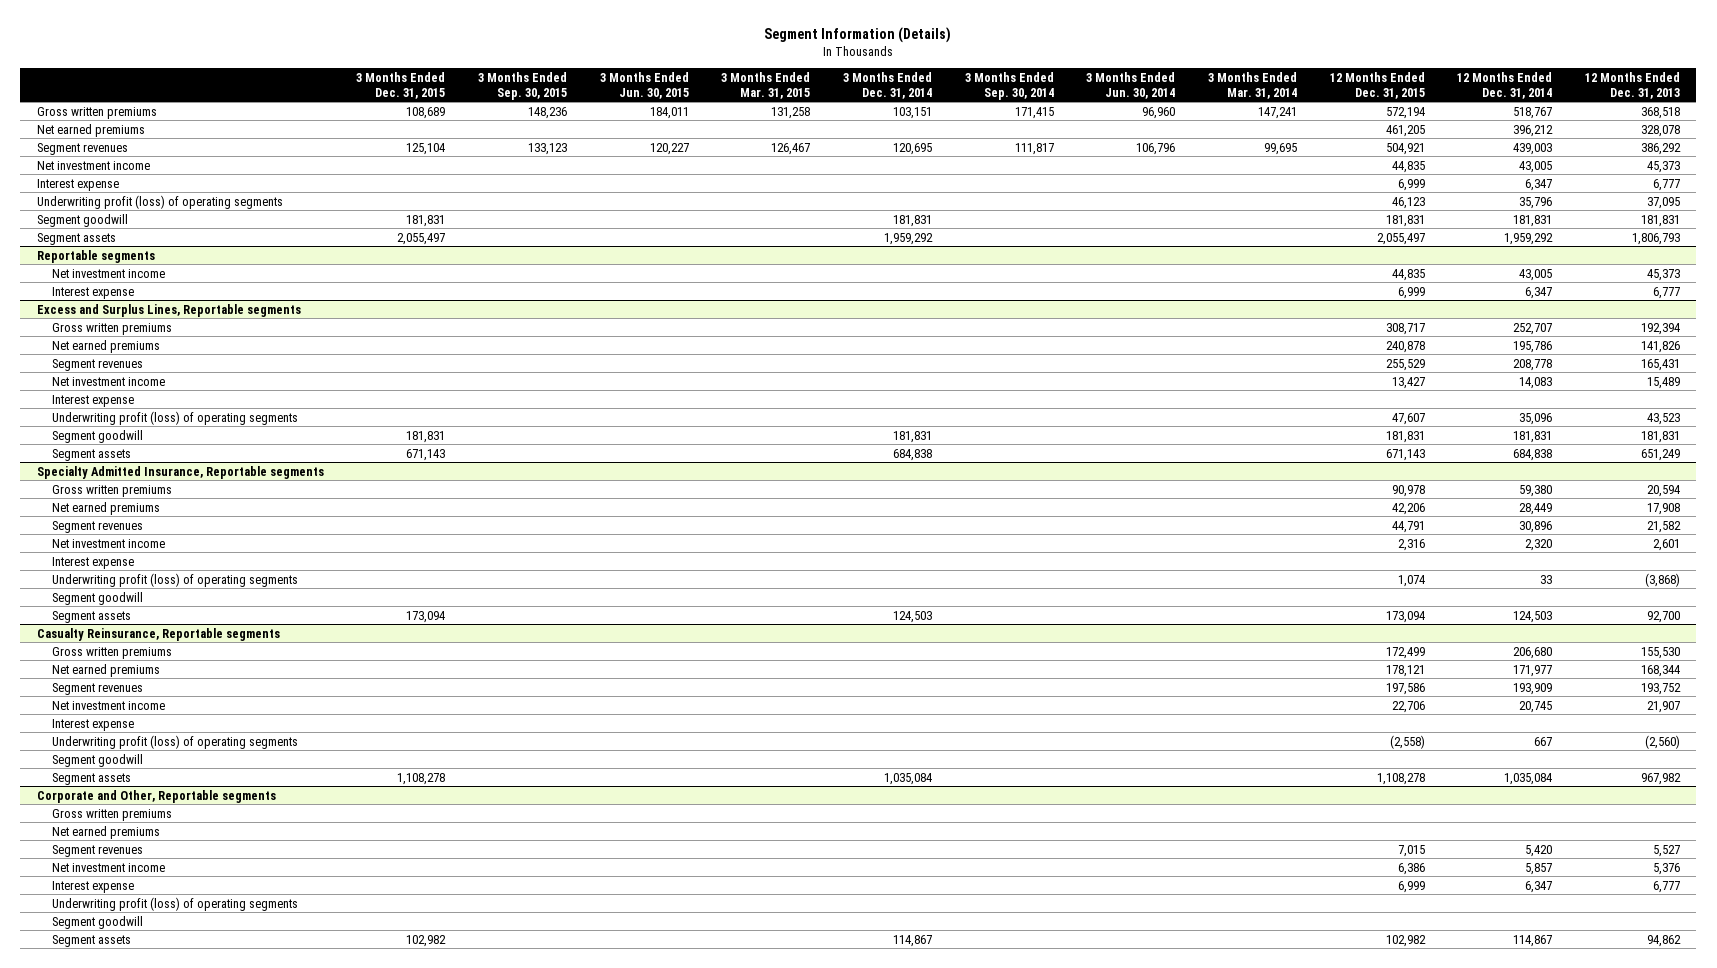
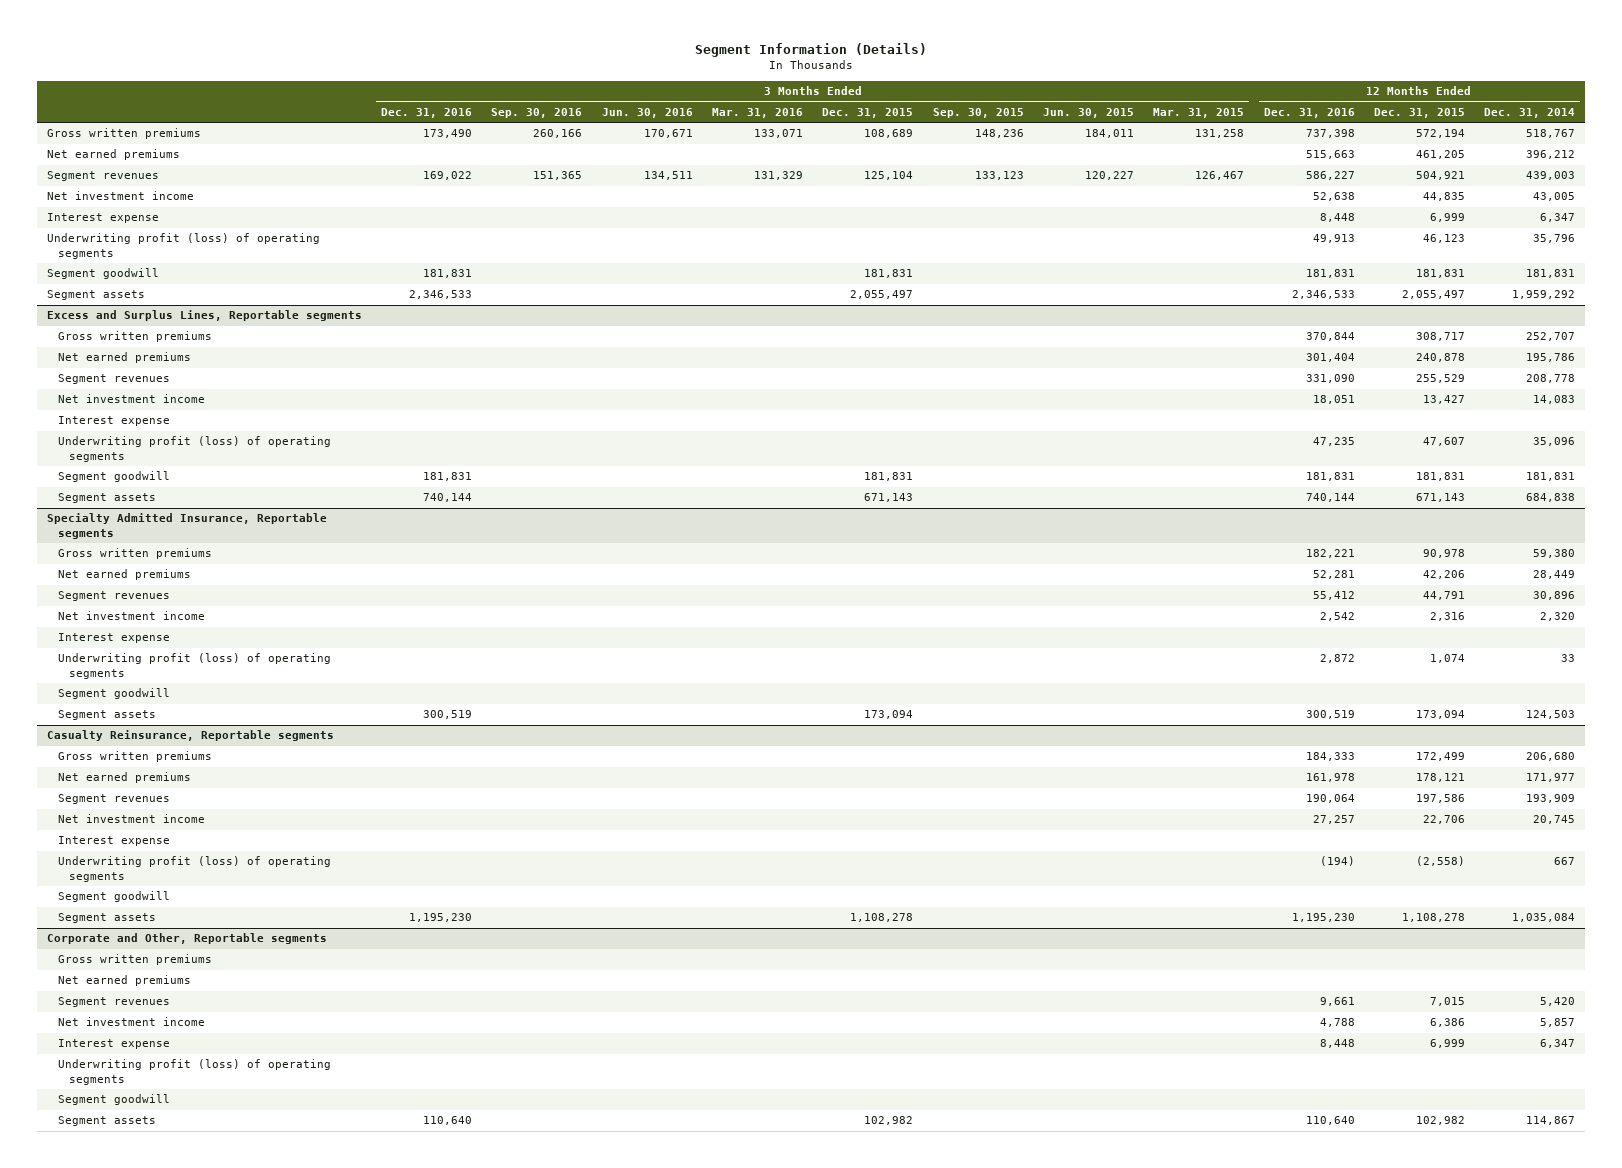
[842,71,932,99] 3 Months Ended Dec. 31, 2014 -> none
[964,71,1054,100] 3 Months Ended Sep. 30, 2014 -> none
[1086,71,1176,99] 3 Months Ended Jun. 30, 2014 -> none
[1207,71,1297,99] 3 Months Ended Mar. 31, 2014 -> none
[1584,71,1680,99] 12 Months Ended Dec. 31, 2013 -> none
none -> [381,107,473,118] Dec. 31, 2016
none -> [491,107,583,118] Sep. 30, 2016
none -> [601,107,693,118] Jun. 30, 2016
none -> [711,107,803,118] Mar. 31, 2016
none -> [1263,107,1355,118] Dec. 31, 2016
[36,249,155,263] Reportable segments -> none
[51,268,165,278] Net investment income -> none
[51,286,134,299] Interest expense -> none

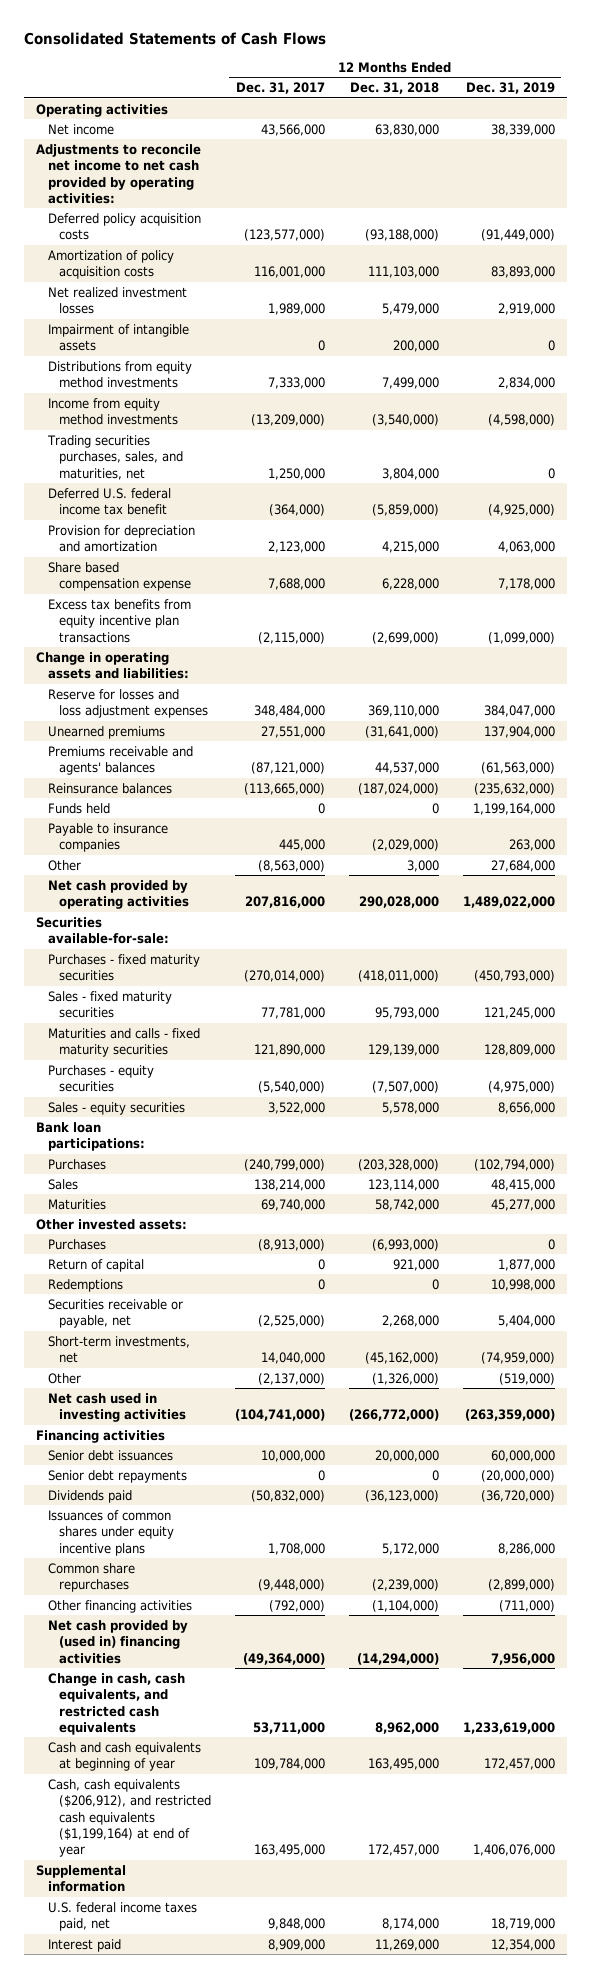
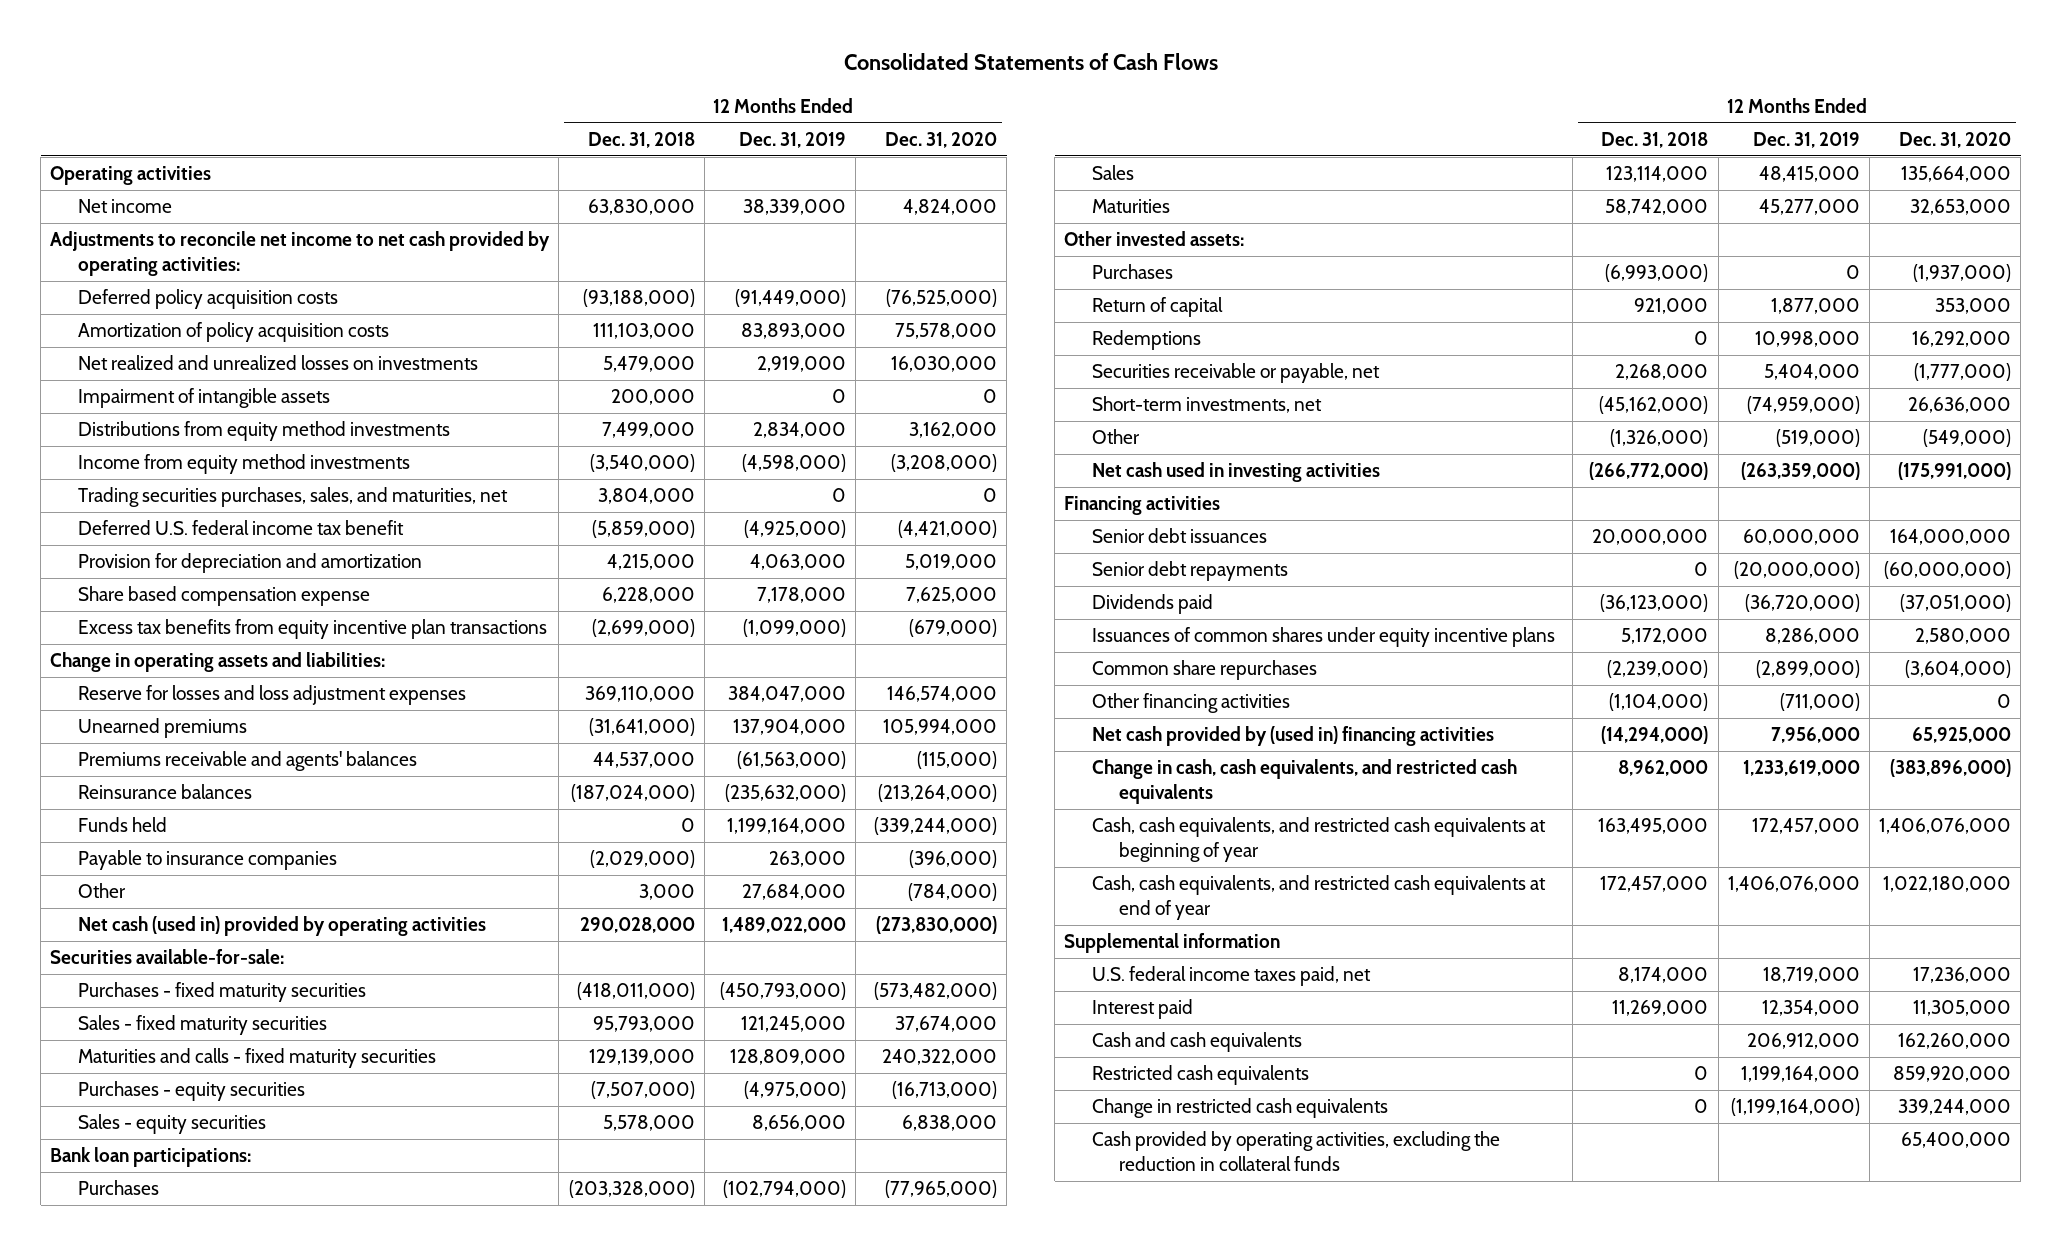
[235,82,325,95] Dec. 31, 2017 -> none
none -> [885,131,998,148] Dec. 31, 2020
[47,286,187,315] Net realized investment losses -> [77,355,478,371] Net realized and unrealized losses on investments
[47,879,189,910] Net cash provided by operating activities -> [77,916,486,937] Net cash (used in) provided by operating activities
[47,1741,201,1772] Cash and cash equivalents at beginning of year -> [1091,817,1546,862] Cash, cash equivalents, and restricted cash equivalents at beginning of year
[47,1778,211,1858] Cash, cash equivalents ($206,912), and restricted cash equivalents ($1,199,164) at end of year -> [1091,875,1546,920] Cash, cash equivalents, and restricted cash equivalents at end of year
none -> [1091,1032,1302,1053] Cash and cash equivalents
none -> [1091,1065,1309,1086] Restricted cash equivalents
none -> [1091,1098,1388,1119] Change in restricted cash equivalents
none -> [1091,1131,1500,1171] Cash provided by operating activities, excluding the reduction in collateral funds

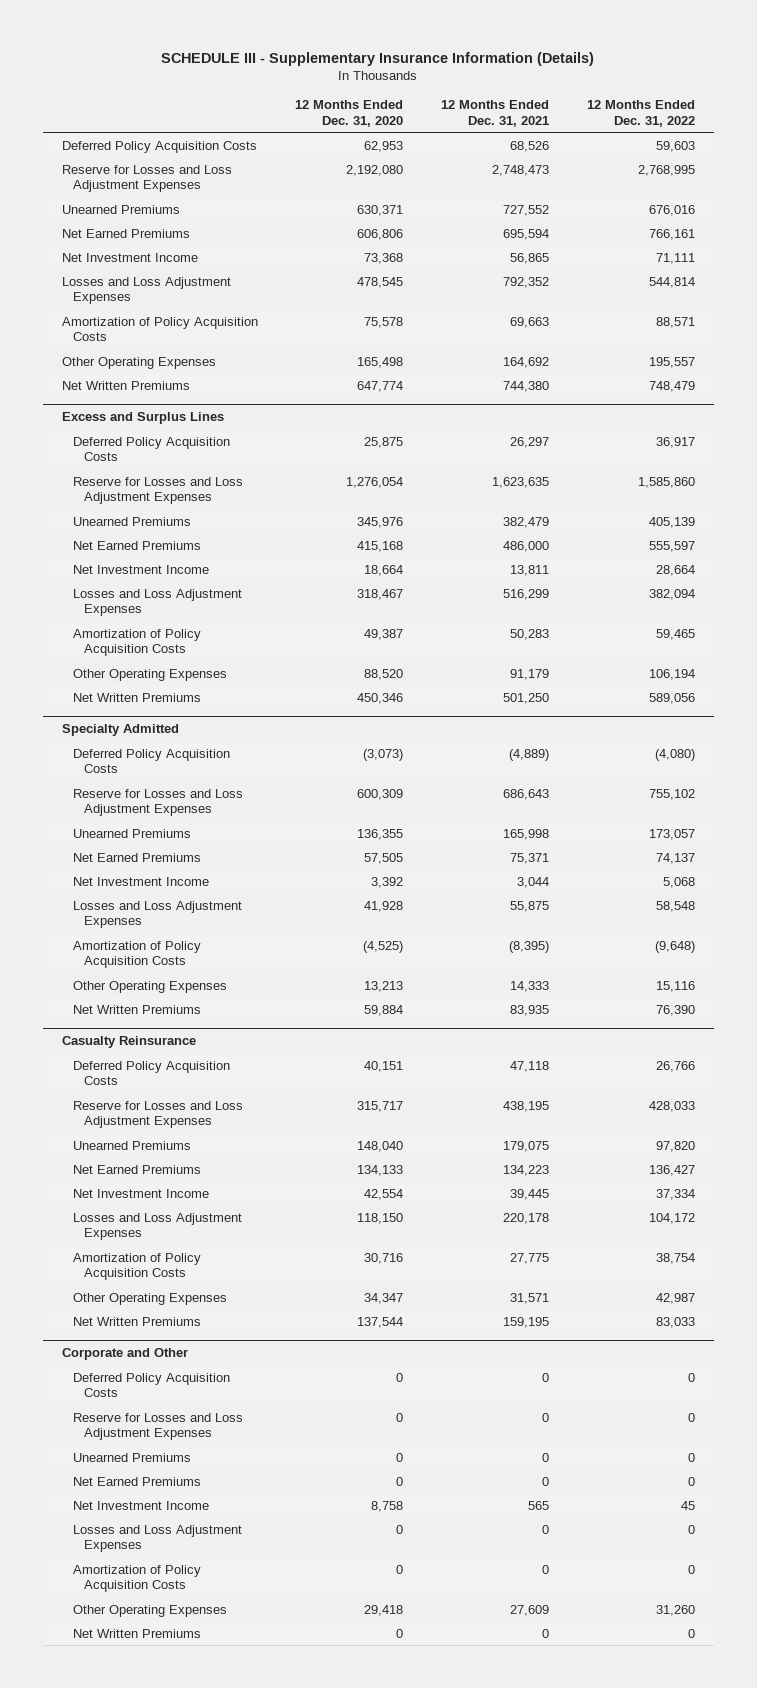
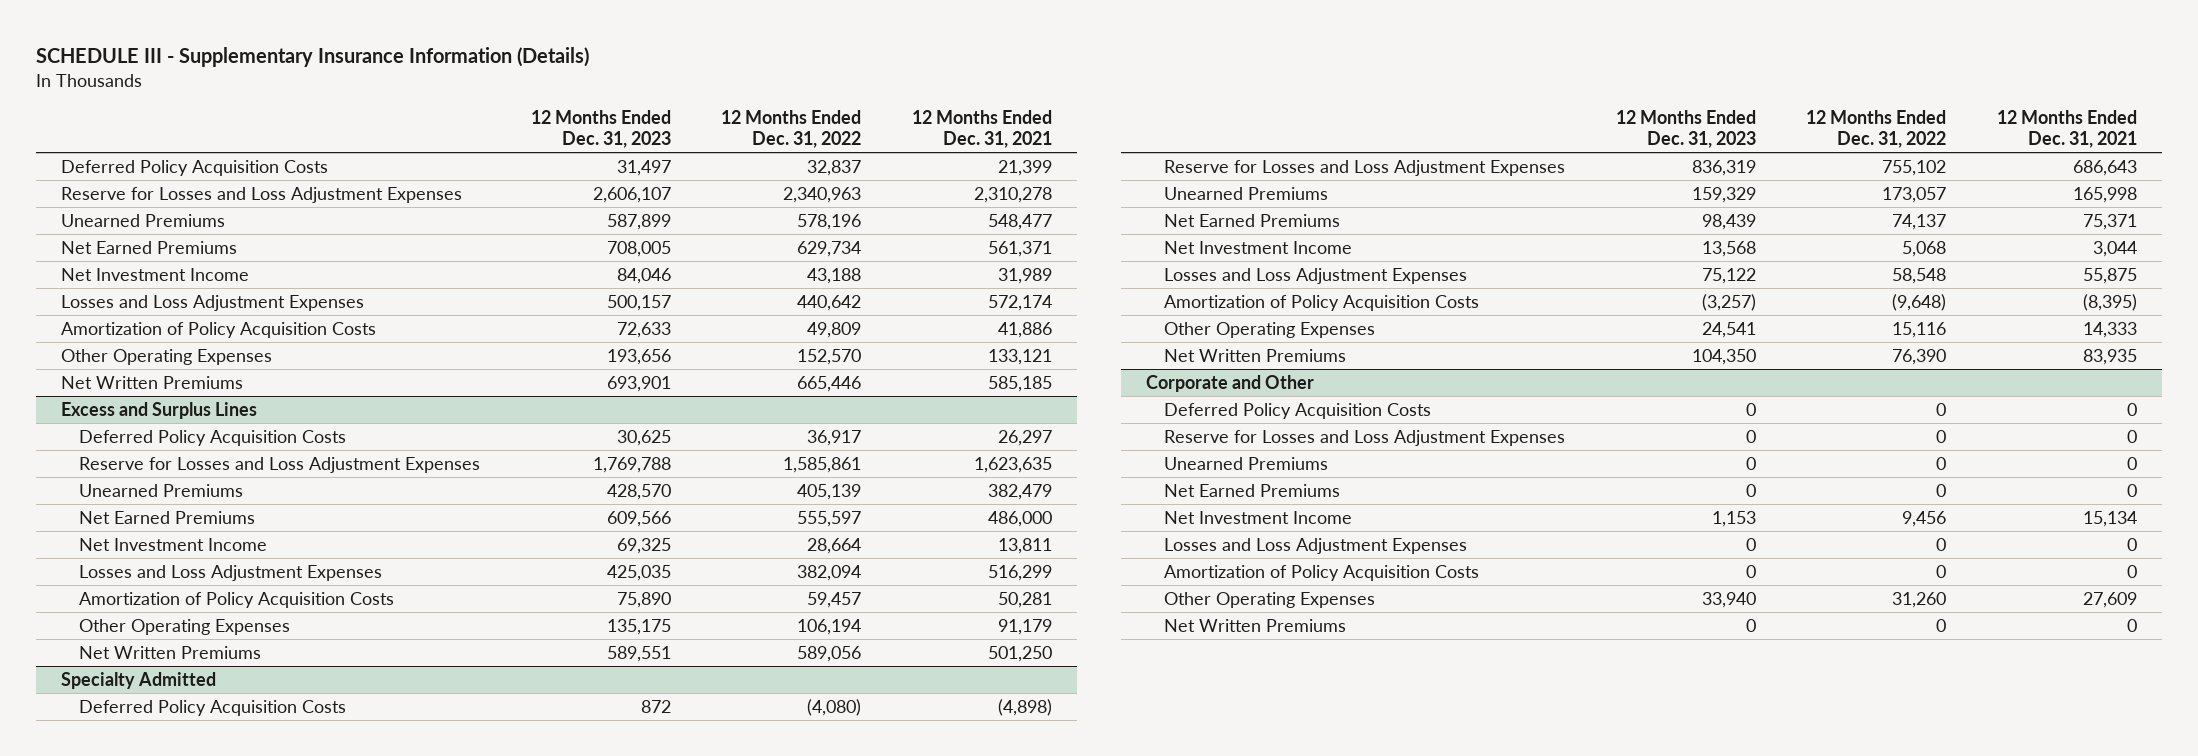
[295,100,404,127] 12 Months Ended Dec. 31, 2020 -> none
none -> [530,109,671,149] 12 Months Ended Dec. 31, 2023
[510,140,550,152] 68,526 -> [997,159,1052,176] 21,399
[656,140,696,152] 59,603 -> [807,159,862,176] 32,837
[492,164,550,176] 2,748,473 -> [973,186,1052,203] 2,310,278
[638,164,696,176] 2,768,995 -> [783,186,862,203] 2,340,963
[503,204,550,216] 727,552 -> [987,213,1052,230] 548,477
[649,204,696,216] 676,016 -> [797,213,862,230] 578,196
[503,228,550,240] 695,594 -> [987,240,1052,257] 561,371
[649,228,696,240] 766,161 -> [797,240,862,257] 629,734
[510,252,550,264] 56,865 -> [997,267,1052,284] 31,989
[656,252,696,264] 71,111 -> [807,267,862,284] 43,188
[503,276,550,288] 792,352 -> [987,294,1052,311] 572,174
[649,276,696,288] 544,814 -> [797,294,862,311] 440,642
[510,316,550,328] 69,663 -> [997,321,1052,338] 41,886
[656,316,696,328] 88,571 -> [807,321,862,338] 49,809
[503,356,550,368] 164,692 -> [987,348,1052,365] 133,121
[649,356,696,368] 195,557 -> [797,348,862,365] 152,570
[503,380,550,392] 744,380 -> [987,375,1052,392] 585,185
[649,380,696,392] 748,479 -> [797,375,862,392] 665,446
[638,476,696,488] 1,585,860 -> [783,456,862,473] 1,585,861
[510,628,550,640] 50,283 -> [997,591,1052,608] 50,281
[656,628,696,640] 59,465 -> [807,591,862,608] 59,457
[509,748,550,761] (4,889) -> [997,698,1052,716] (4,898)
[61,1036,196,1049] Casualty Reinsurance -> none
[73,1060,231,1086] Deferred Policy Acquisition Costs -> none
[73,1100,244,1129] Reserve for Losses and Loss Adjustment Expenses -> none
[73,1140,192,1150] Unearned Premiums -> none
[73,1164,202,1174] Net Earned Premiums -> none
[73,1188,210,1198] Net Investment Income -> none
[73,1212,243,1241] Losses and Loss Adjustment Expenses -> none
[73,1252,202,1281] Amortization of Policy Acquisition Costs -> none
[73,1292,228,1305] Other Operating Expenses -> none
[73,1316,202,1326] Net Written Premiums -> none
[528,1500,550,1510] 565 -> [2082,510,2137,527] 15,134
[681,1500,696,1510] 45 -> [1902,510,1947,527] 9,456

